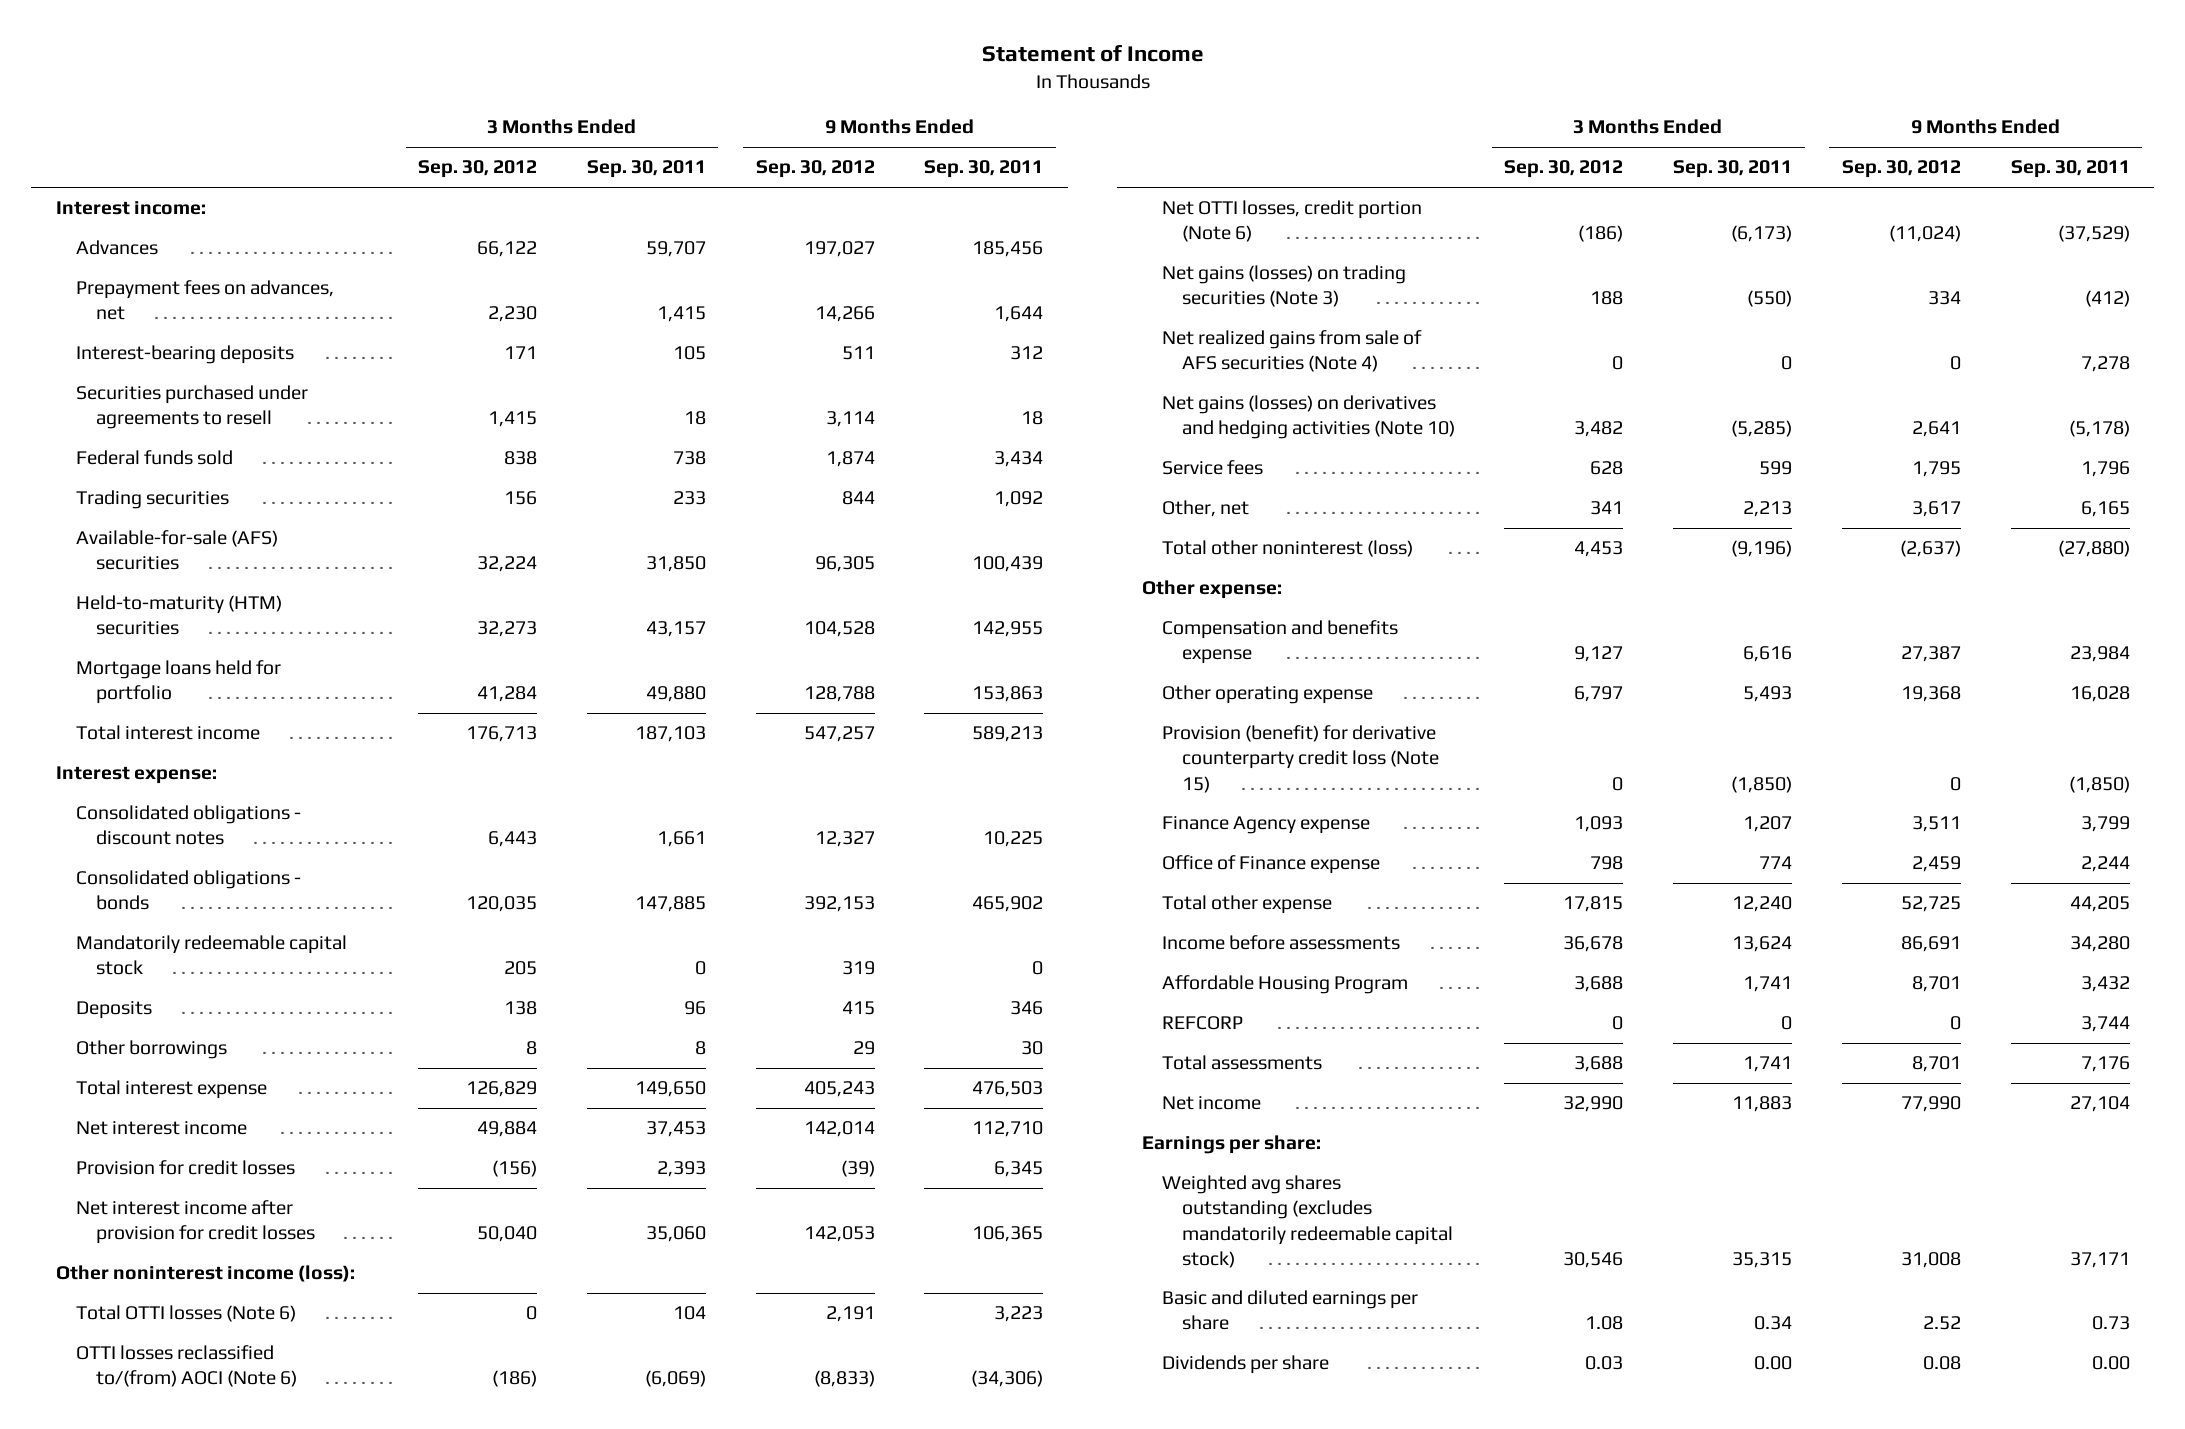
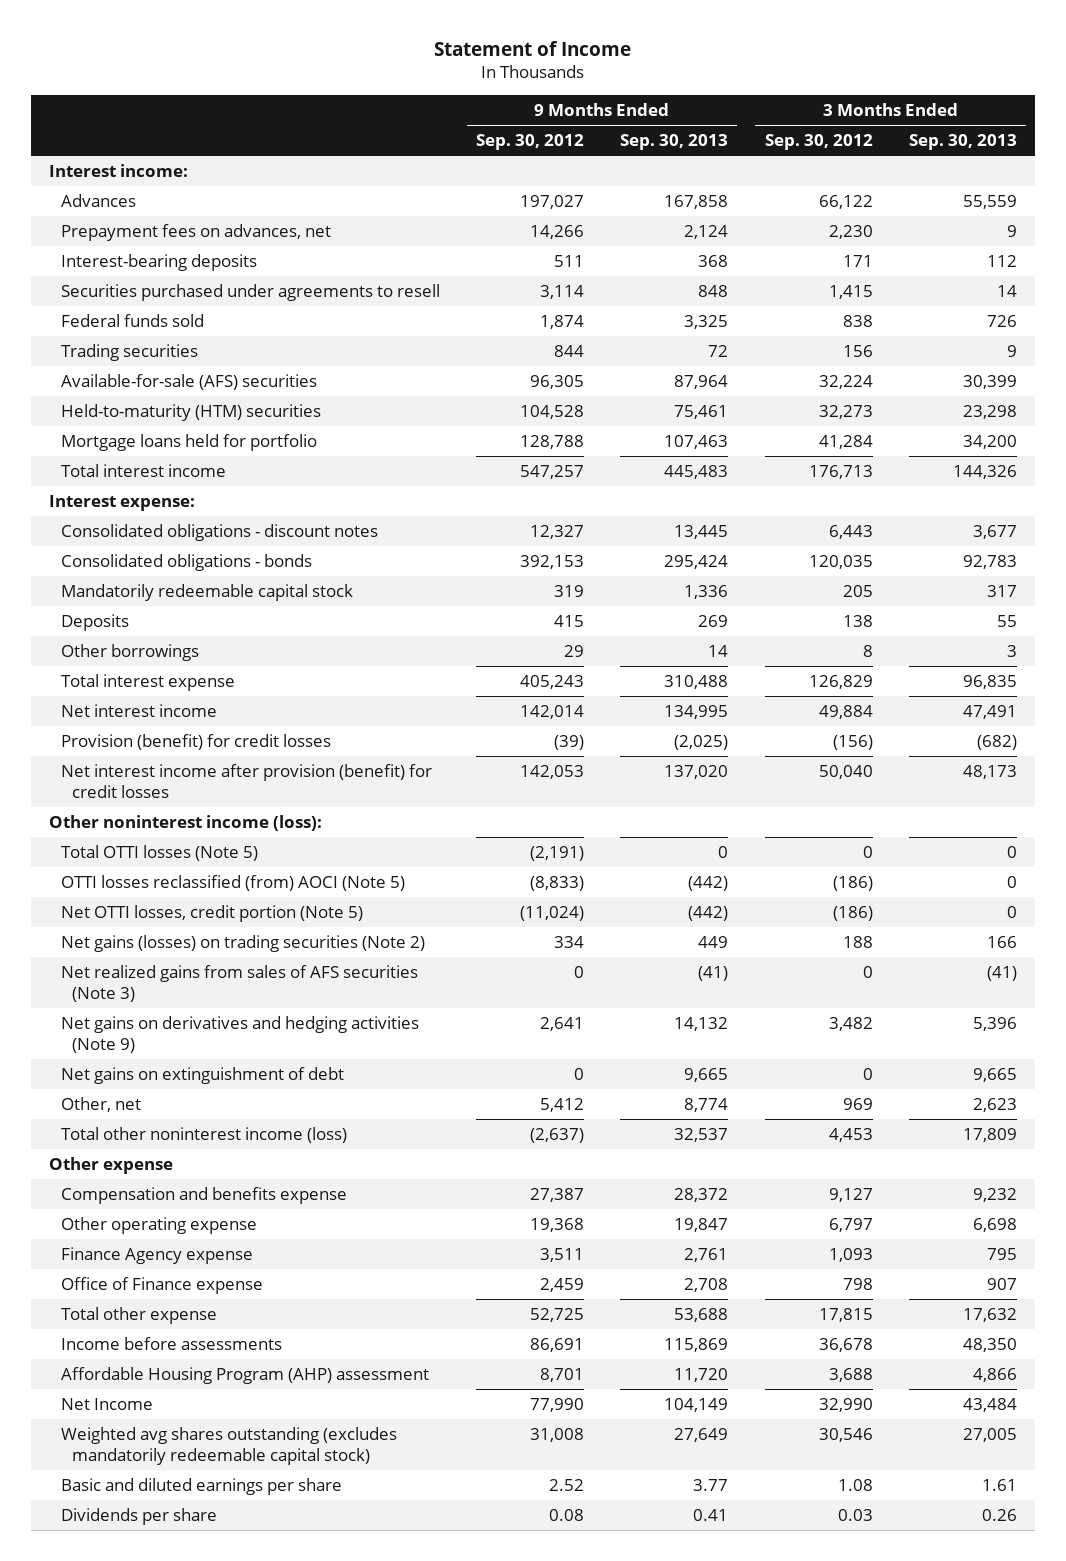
[586,160,706,179] Sep. 30, 2011 -> none
[924,160,1044,179] Sep. 30, 2011 -> none
none -> [620,134,729,151] Sep. 30, 2013
none -> [908,134,1017,151] Sep. 30, 2013
[75,1160,295,1176] Provision for credit losses -> [60,733,331,750] Provision (benefit) for credit losses
[75,1200,315,1245] Net interest income after provision for credit losses -> [60,763,432,798] Net interest income after provision (benefit) for credit losses
[1161,460,1263,476] Service fees -> none
[75,1305,296,1323] Total OTTI losses (Note 6) -> [60,844,258,861] Total OTTI losses (Note 5)
[825,1306,875,1323] 2,191 -> [529,845,584,861] (2,191)
[75,1345,297,1388] OTTI losses reclassified to/(from) AOCI (Note 6) -> [60,874,405,891] OTTI losses reclassified (from) AOCI (Note 5)
[1161,200,1422,243] Net OTTI losses, credit portion (Note 6) -> [60,904,363,922] Net OTTI losses, credit portion (Note 5)
[1161,265,1406,308] Net gains (losses) on trading securities (Note 3) -> [60,934,425,952] Net gains (losses) on trading securities (Note 2)
[1161,330,1422,373] Net realized gains from sale of AFS securities (Note 4) -> [60,964,418,1002] Net realized gains from sales of AFS securities (Note 3)
[1161,395,1455,440] Net gains (losses) on derivatives and hedging activities (Note 10) -> [60,1015,419,1053] Net gains on derivatives and hedging activities (Note 9)
none -> [60,1066,344,1084] Net gains on extinguishment of debt
[1590,501,1624,516] 341 -> [842,1097,873,1110] 969
[1911,501,1961,518] 3,617 -> [539,1097,584,1112] 5,412
[1161,540,1413,558] Total other noninterest (loss) -> [60,1126,347,1143] Total other noninterest income (loss)
[1141,580,1282,600] Other expense: -> [49,1156,174,1174] Other expense
[1161,725,1439,793] Provision (benefit) for derivative counterparty credit loss (Note 15) -> none
[1161,1016,1243,1031] REFCORP -> none
[1161,1055,1322,1071] Total assessments -> none
[1141,1135,1321,1155] Earnings per share: -> none
[1161,975,1408,995] Affordable Housing Program -> [60,1366,429,1384] Affordable Housing Program (AHP) assessment
[1161,1096,1261,1111] Net income -> [60,1397,153,1410] Net Income

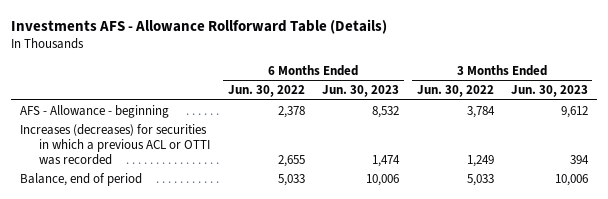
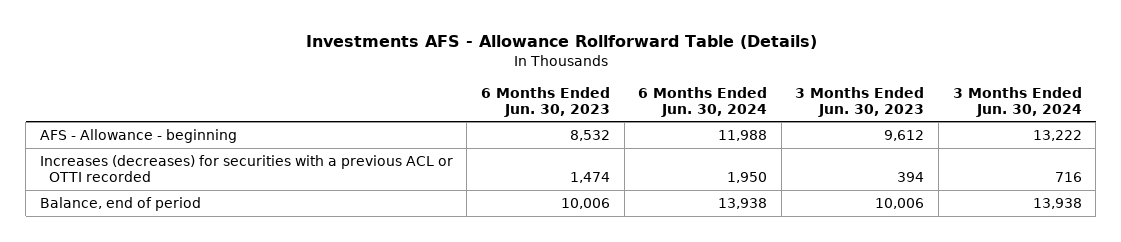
[227,85,305,98] Jun. 30, 2022 -> none
[416,85,494,98] Jun. 30, 2022 -> none
none -> [638,86,768,117] 6 Months Ended Jun. 30, 2024
none -> [952,86,1082,117] 3 Months Ended Jun. 30, 2024
[19,123,211,165] Increases (decreases) for securities in which a previous ACL or OTTI was recorded -> [39,154,453,183] Increases (decreases) for securities with a previous ACL or OTTI recorded

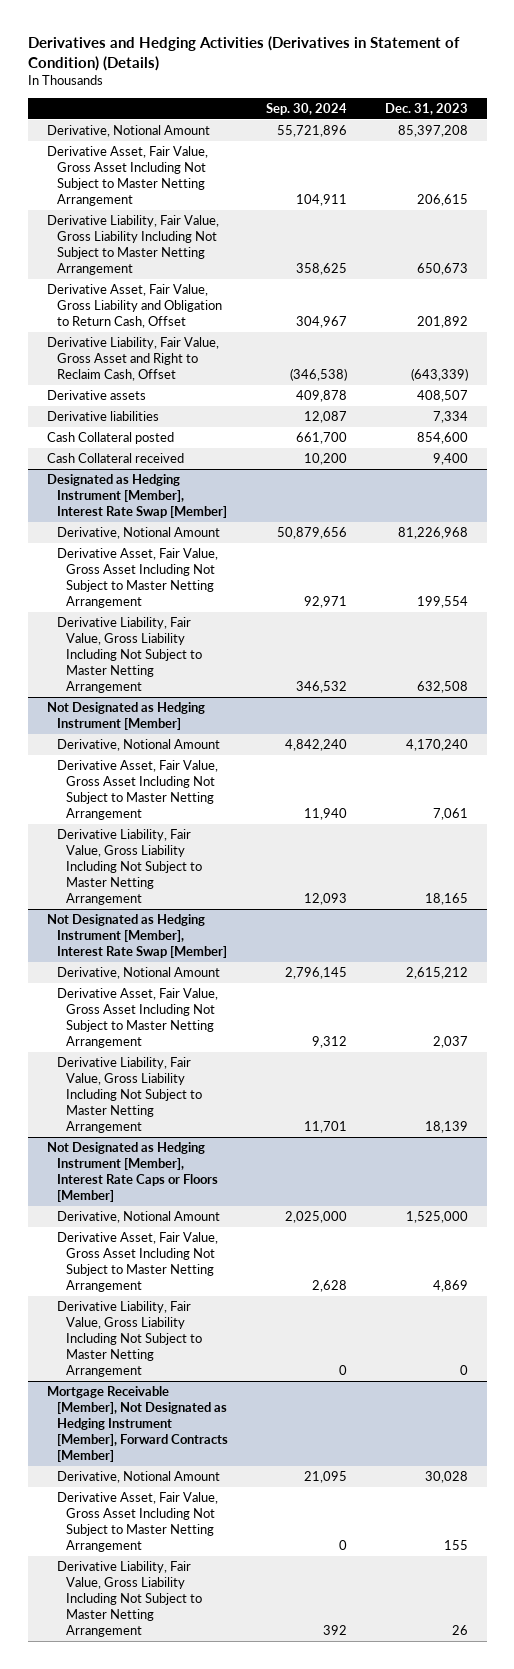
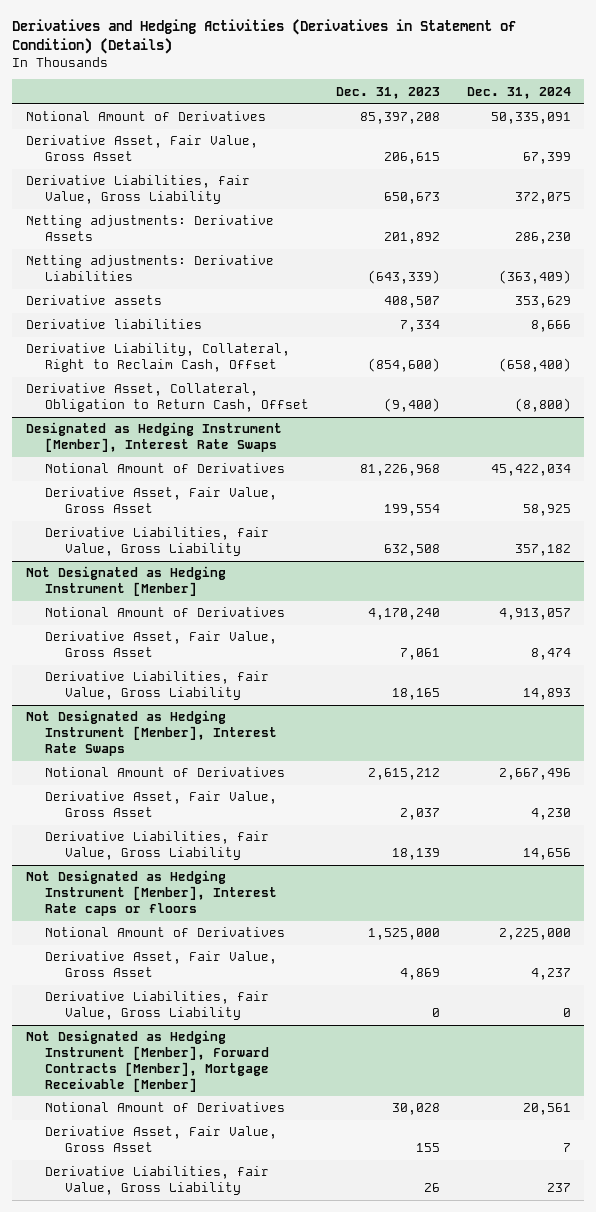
[265,103,347,116] Sep. 30, 2024 -> none
none -> [466,86,571,99] Dec. 31, 2024
[46,125,210,138] Derivative, Notional Amount -> [25,111,266,122] Notional Amount of Derivatives
[46,146,208,207] Derivative Asset, Fair Value, Gross Asset Including Not Subject to Master Netting Arrangement -> [25,135,258,162] Derivative Asset, Fair Value, Gross Asset
[46,215,219,276] Derivative Liability, Fair Value, Gross Liability Including Not Subject to Master Netting Arrangement -> [25,175,250,205] Derivative Liabilities, fair Value, Gross Liability
[46,284,222,329] Derivative Asset, Fair Value, Gross Liability and Obligation to Return Cash, Offset -> [25,215,274,242] Netting adjustments: Derivative Assets
[46,337,219,382] Derivative Liability, Fair Value, Gross Asset and Right to Reclaim Cash, Offset -> [25,255,274,282] Netting adjustments: Derivative Liabilities
[46,432,174,445] Cash Collateral posted -> [25,343,290,373] Derivative Liability, Collateral, Right to Reclaim Cash, Offset
[416,432,468,445] 854,600 -> [367,358,440,373] (854,600)
[46,453,184,464] Cash Collateral received -> [25,383,310,413] Derivative Asset, Collateral, Obligation to Return Cash, Offset
[432,453,468,466] 9,400 -> [383,398,440,413] (9,400)
[46,474,227,519] Designated as Hedging Instrument [Member], Interest Rate Swap [Member] -> [25,422,282,453] Designated as Hedging Instrument [Member], Interest Rate Swaps
[56,527,220,540] Derivative, Notional Amount -> [45,463,286,474] Notional Amount of Derivatives
[56,548,218,609] Derivative Asset, Fair Value, Gross Asset Including Not Subject to Master Netting Arrangement -> [45,487,278,514] Derivative Asset, Fair Value, Gross Asset
[56,617,203,694] Derivative Liability, Fair Value, Gross Liability Including Not Subject to Master Netting Arrangement -> [45,527,270,557] Derivative Liabilities, fair Value, Gross Liability
[56,739,220,752] Derivative, Notional Amount -> [45,607,286,618] Notional Amount of Derivatives
[56,760,218,821] Derivative Asset, Fair Value, Gross Asset Including Not Subject to Master Netting Arrangement -> [45,631,278,658] Derivative Asset, Fair Value, Gross Asset
[56,829,203,906] Derivative Liability, Fair Value, Gross Liability Including Not Subject to Master Netting Arrangement -> [45,671,270,701] Derivative Liabilities, fair Value, Gross Liability
[46,914,227,959] Not Designated as Hedging Instrument [Member], Interest Rate Swap [Member] -> [25,710,278,756] Not Designated as Hedging Instrument [Member], Interest Rate Swaps
[56,967,220,980] Derivative, Notional Amount -> [45,767,286,778] Notional Amount of Derivatives
[56,988,218,1049] Derivative Asset, Fair Value, Gross Asset Including Not Subject to Master Netting Arrangement -> [45,791,278,818] Derivative Asset, Fair Value, Gross Asset
[56,1057,203,1134] Derivative Liability, Fair Value, Gross Liability Including Not Subject to Master Netting Arrangement -> [45,831,270,861] Derivative Liabilities, fair Value, Gross Liability
[46,1142,218,1203] Not Designated as Hedging Instrument [Member], Interest Rate Caps or Floors [Member] -> [25,870,278,916] Not Designated as Hedging Instrument [Member], Interest Rate caps or floors
[56,1211,220,1224] Derivative, Notional Amount -> [45,927,286,938] Notional Amount of Derivatives
[56,1232,218,1293] Derivative Asset, Fair Value, Gross Asset Including Not Subject to Master Netting Arrangement -> [45,951,278,978] Derivative Asset, Fair Value, Gross Asset
[56,1301,203,1378] Derivative Liability, Fair Value, Gross Liability Including Not Subject to Master Netting Arrangement -> [45,991,270,1021] Derivative Liabilities, fair Value, Gross Liability
[46,1386,228,1463] Mortgage Receivable [Member], Not Designated as Hedging Instrument [Member], Forward Contracts [Member] -> [25,1030,270,1092] Not Designated as Hedging Instrument [Member], Forward Contracts [Member], Mortgage Receivable [Member]
[56,1471,220,1484] Derivative, Notional Amount -> [45,1102,286,1113] Notional Amount of Derivatives
[56,1492,218,1553] Derivative Asset, Fair Value, Gross Asset Including Not Subject to Master Netting Arrangement -> [45,1126,278,1153] Derivative Asset, Fair Value, Gross Asset
[56,1561,203,1638] Derivative Liability, Fair Value, Gross Liability Including Not Subject to Master Netting Arrangement -> [45,1166,270,1196] Derivative Liabilities, fair Value, Gross Liability

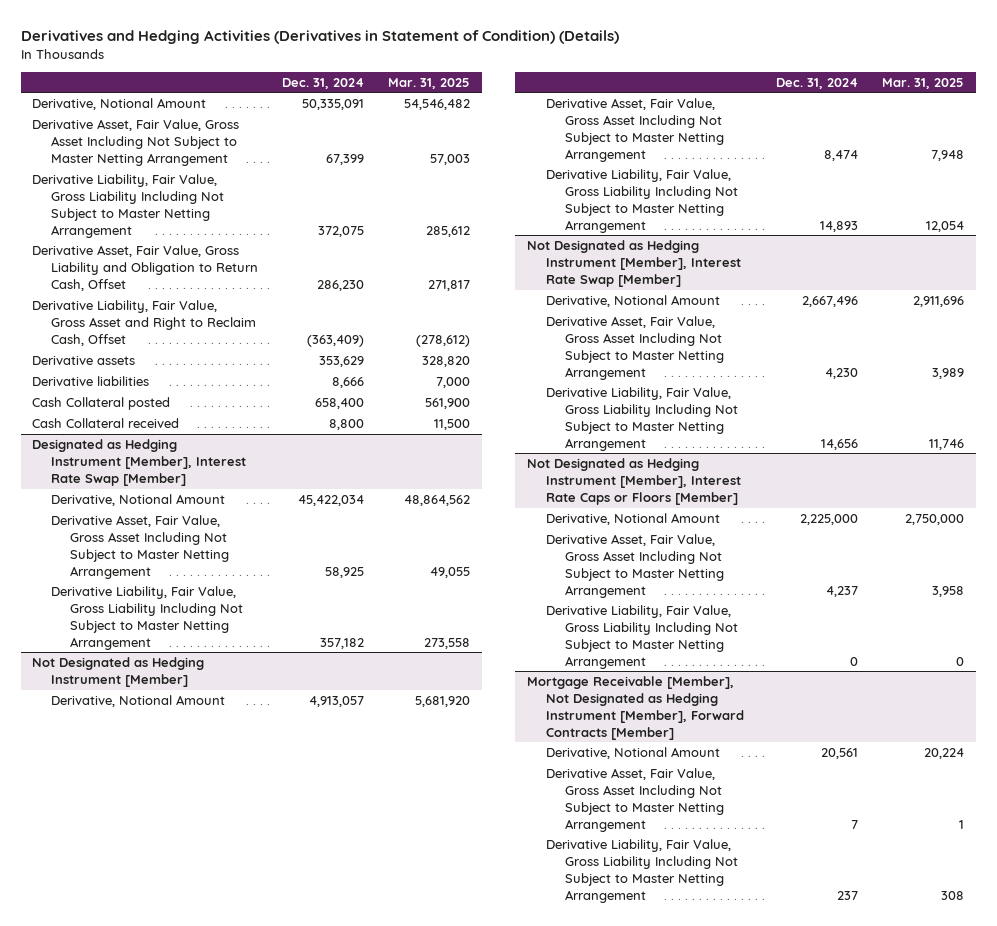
[335,86,440,99] Dec. 31, 2023 -> none
none -> [388,77,471,89] Mar. 31, 2025
[25,111,266,122] Notional Amount of Derivatives -> [32,98,207,111] Derivative, Notional Amount
[25,135,258,162] Derivative Asset, Fair Value, Gross Asset -> [32,119,240,166] Derivative Asset, Fair Value, Gross Asset Including Not Subject to Master Netting Arrangement
[25,175,250,205] Derivative Liabilities, fair Value, Gross Liability -> [32,174,225,238] Derivative Liability, Fair Value, Gross Liability Including Not Subject to Master Netting Arrangement
[25,215,274,242] Netting adjustments: Derivative Assets -> [32,245,259,291] Derivative Asset, Fair Value, Gross Liability and Obligation to Return Cash, Offset
[25,255,274,282] Netting adjustments: Derivative Liabilities -> [32,300,257,346] Derivative Liability, Fair Value, Gross Asset and Right to Reclaim Cash, Offset
[25,343,290,373] Derivative Liability, Collateral, Right to Reclaim Cash, Offset -> [32,397,171,411] Cash Collateral posted
[498,358,571,373] (658,400) -> [315,398,365,410] 658,400
[25,383,310,413] Derivative Asset, Collateral, Obligation to Return Cash, Offset -> [32,418,180,429] Cash Collateral received
[514,398,571,413] (8,800) -> [329,419,365,431] 8,800
[25,422,282,453] Designated as Hedging Instrument [Member], Interest Rate Swaps -> [32,439,247,486] Designated as Hedging Instrument [Member], Interest Rate Swap [Member]
[45,463,286,474] Notional Amount of Derivatives -> [51,494,226,507] Derivative, Notional Amount
[45,487,278,514] Derivative Asset, Fair Value, Gross Asset -> [51,515,230,579] Derivative Asset, Fair Value, Gross Asset Including Not Subject to Master Netting Arrangement
[45,527,270,557] Derivative Liabilities, fair Value, Gross Liability -> [51,586,244,650] Derivative Liability, Fair Value, Gross Liability Including Not Subject to Master Netting Arrangement
[45,607,286,618] Notional Amount of Derivatives -> [51,695,226,708] Derivative, Notional Amount
[45,631,278,658] Derivative Asset, Fair Value, Gross Asset -> [545,98,724,162] Derivative Asset, Fair Value, Gross Asset Including Not Subject to Master Netting Arrangement
[45,671,270,701] Derivative Liabilities, fair Value, Gross Liability -> [545,169,738,233] Derivative Liability, Fair Value, Gross Liability Including Not Subject to Master Netting Arrangement
[25,710,278,756] Not Designated as Hedging Instrument [Member], Interest Rate Swaps -> [526,240,741,287] Not Designated as Hedging Instrument [Member], Interest Rate Swap [Member]
[45,767,286,778] Notional Amount of Derivatives -> [545,295,720,308] Derivative, Notional Amount
[45,791,278,818] Derivative Asset, Fair Value, Gross Asset -> [545,316,724,380] Derivative Asset, Fair Value, Gross Asset Including Not Subject to Master Netting Arrangement
[45,831,270,861] Derivative Liabilities, fair Value, Gross Liability -> [545,387,738,451] Derivative Liability, Fair Value, Gross Liability Including Not Subject to Master Netting Arrangement
[25,870,278,916] Not Designated as Hedging Instrument [Member], Interest Rate caps or floors -> [526,458,741,505] Not Designated as Hedging Instrument [Member], Interest Rate Caps or Floors [Member]
[45,927,286,938] Notional Amount of Derivatives -> [545,513,720,526] Derivative, Notional Amount
[45,951,278,978] Derivative Asset, Fair Value, Gross Asset -> [545,534,724,598] Derivative Asset, Fair Value, Gross Asset Including Not Subject to Master Netting Arrangement
[45,991,270,1021] Derivative Liabilities, fair Value, Gross Liability -> [545,605,738,669] Derivative Liability, Fair Value, Gross Liability Including Not Subject to Master Netting Arrangement
[25,1030,270,1092] Not Designated as Hedging Instrument [Member], Forward Contracts [Member], Mortgage Receivable [Member] -> [526,676,744,740] Mortgage Receivable [Member], Not Designated as Hedging Instrument [Member], Forward Contracts [Member]
[45,1102,286,1113] Notional Amount of Derivatives -> [545,747,720,760] Derivative, Notional Amount
[45,1126,278,1153] Derivative Asset, Fair Value, Gross Asset -> [545,768,724,832] Derivative Asset, Fair Value, Gross Asset Including Not Subject to Master Netting Arrangement
[45,1166,270,1196] Derivative Liabilities, fair Value, Gross Liability -> [545,839,738,903] Derivative Liability, Fair Value, Gross Liability Including Not Subject to Master Netting Arrangement

